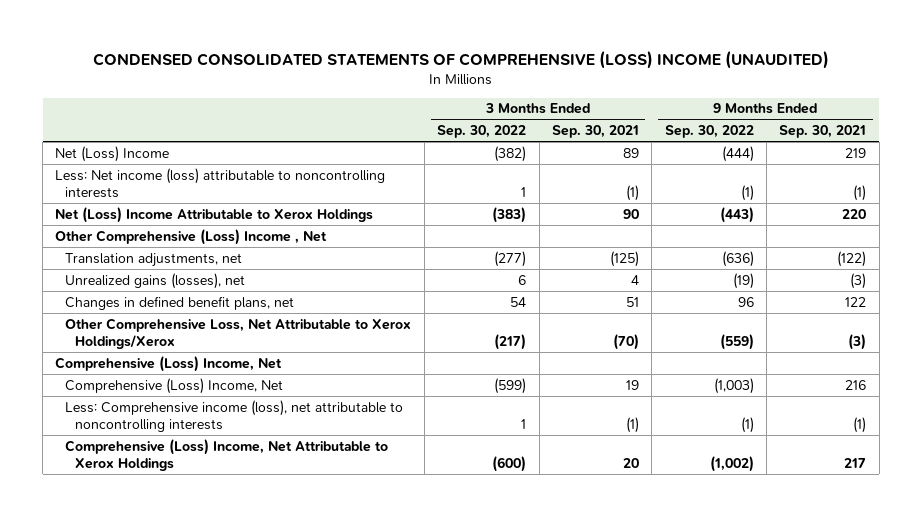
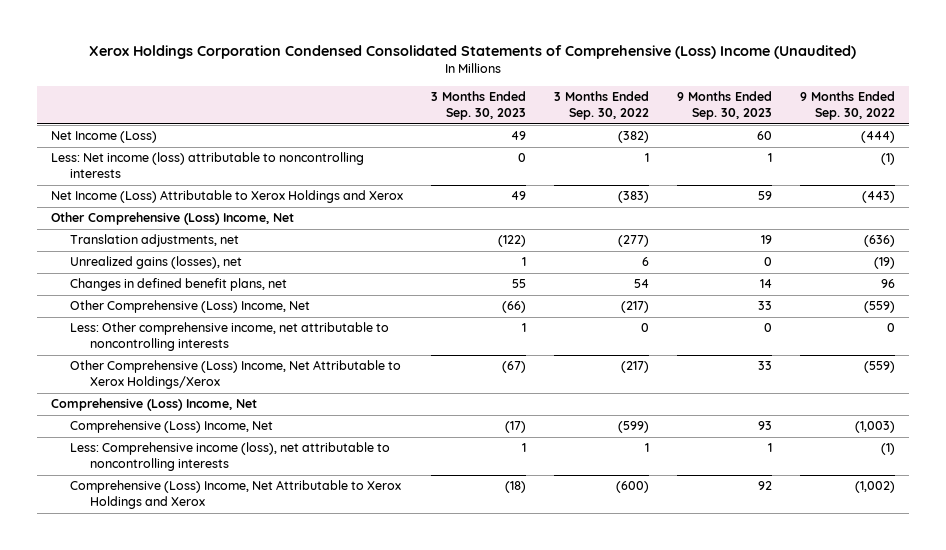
[92,50,829,69] CONDENSED CONSOLIDATED STATEMENTS OF COMPREHENSIVE (LOSS) INCOME (UNAUDITED) -> [88,45,856,60] Xerox Holdings Corporation Condensed Consolidated Statements of Comprehensive (Loss) Income (Unaudited)
[551,125,639,139] Sep. 30, 2021 -> none
[779,125,867,139] Sep. 30, 2021 -> none
none -> [430,91,526,121] 3 Months Ended Sep. 30, 2023
none -> [676,91,772,121] 9 Months Ended Sep. 30, 2023
[55,145,170,162] Net (Loss) Income -> [50,131,157,144] Net Income (Loss)
[55,206,374,223] Net (Loss) Income Attributable to Xerox Holdings -> [50,190,403,204] Net Income (Loss) Attributable to Xerox Holdings and Xerox
[55,228,328,245] Other Comprehensive (Loss) Income , Net -> [50,212,294,226] Other Comprehensive (Loss) Income, Net
none -> [70,300,311,314] Other Comprehensive (Loss) Income, Net
none -> [70,322,390,352] Less: Other comprehensive income, net attributable to noncontrolling interests
[65,317,412,349] Other Comprehensive Loss, Net Attributable to Xerox Holdings/Xerox -> [70,360,402,390] Other Comprehensive (Loss) Income, Net Attributable to Xerox Holdings/Xerox
[65,438,389,471] Comprehensive (Loss) Income, Net Attributable to Xerox Holdings -> [70,480,402,510] Comprehensive (Loss) Income, Net Attributable to Xerox Holdings and Xerox

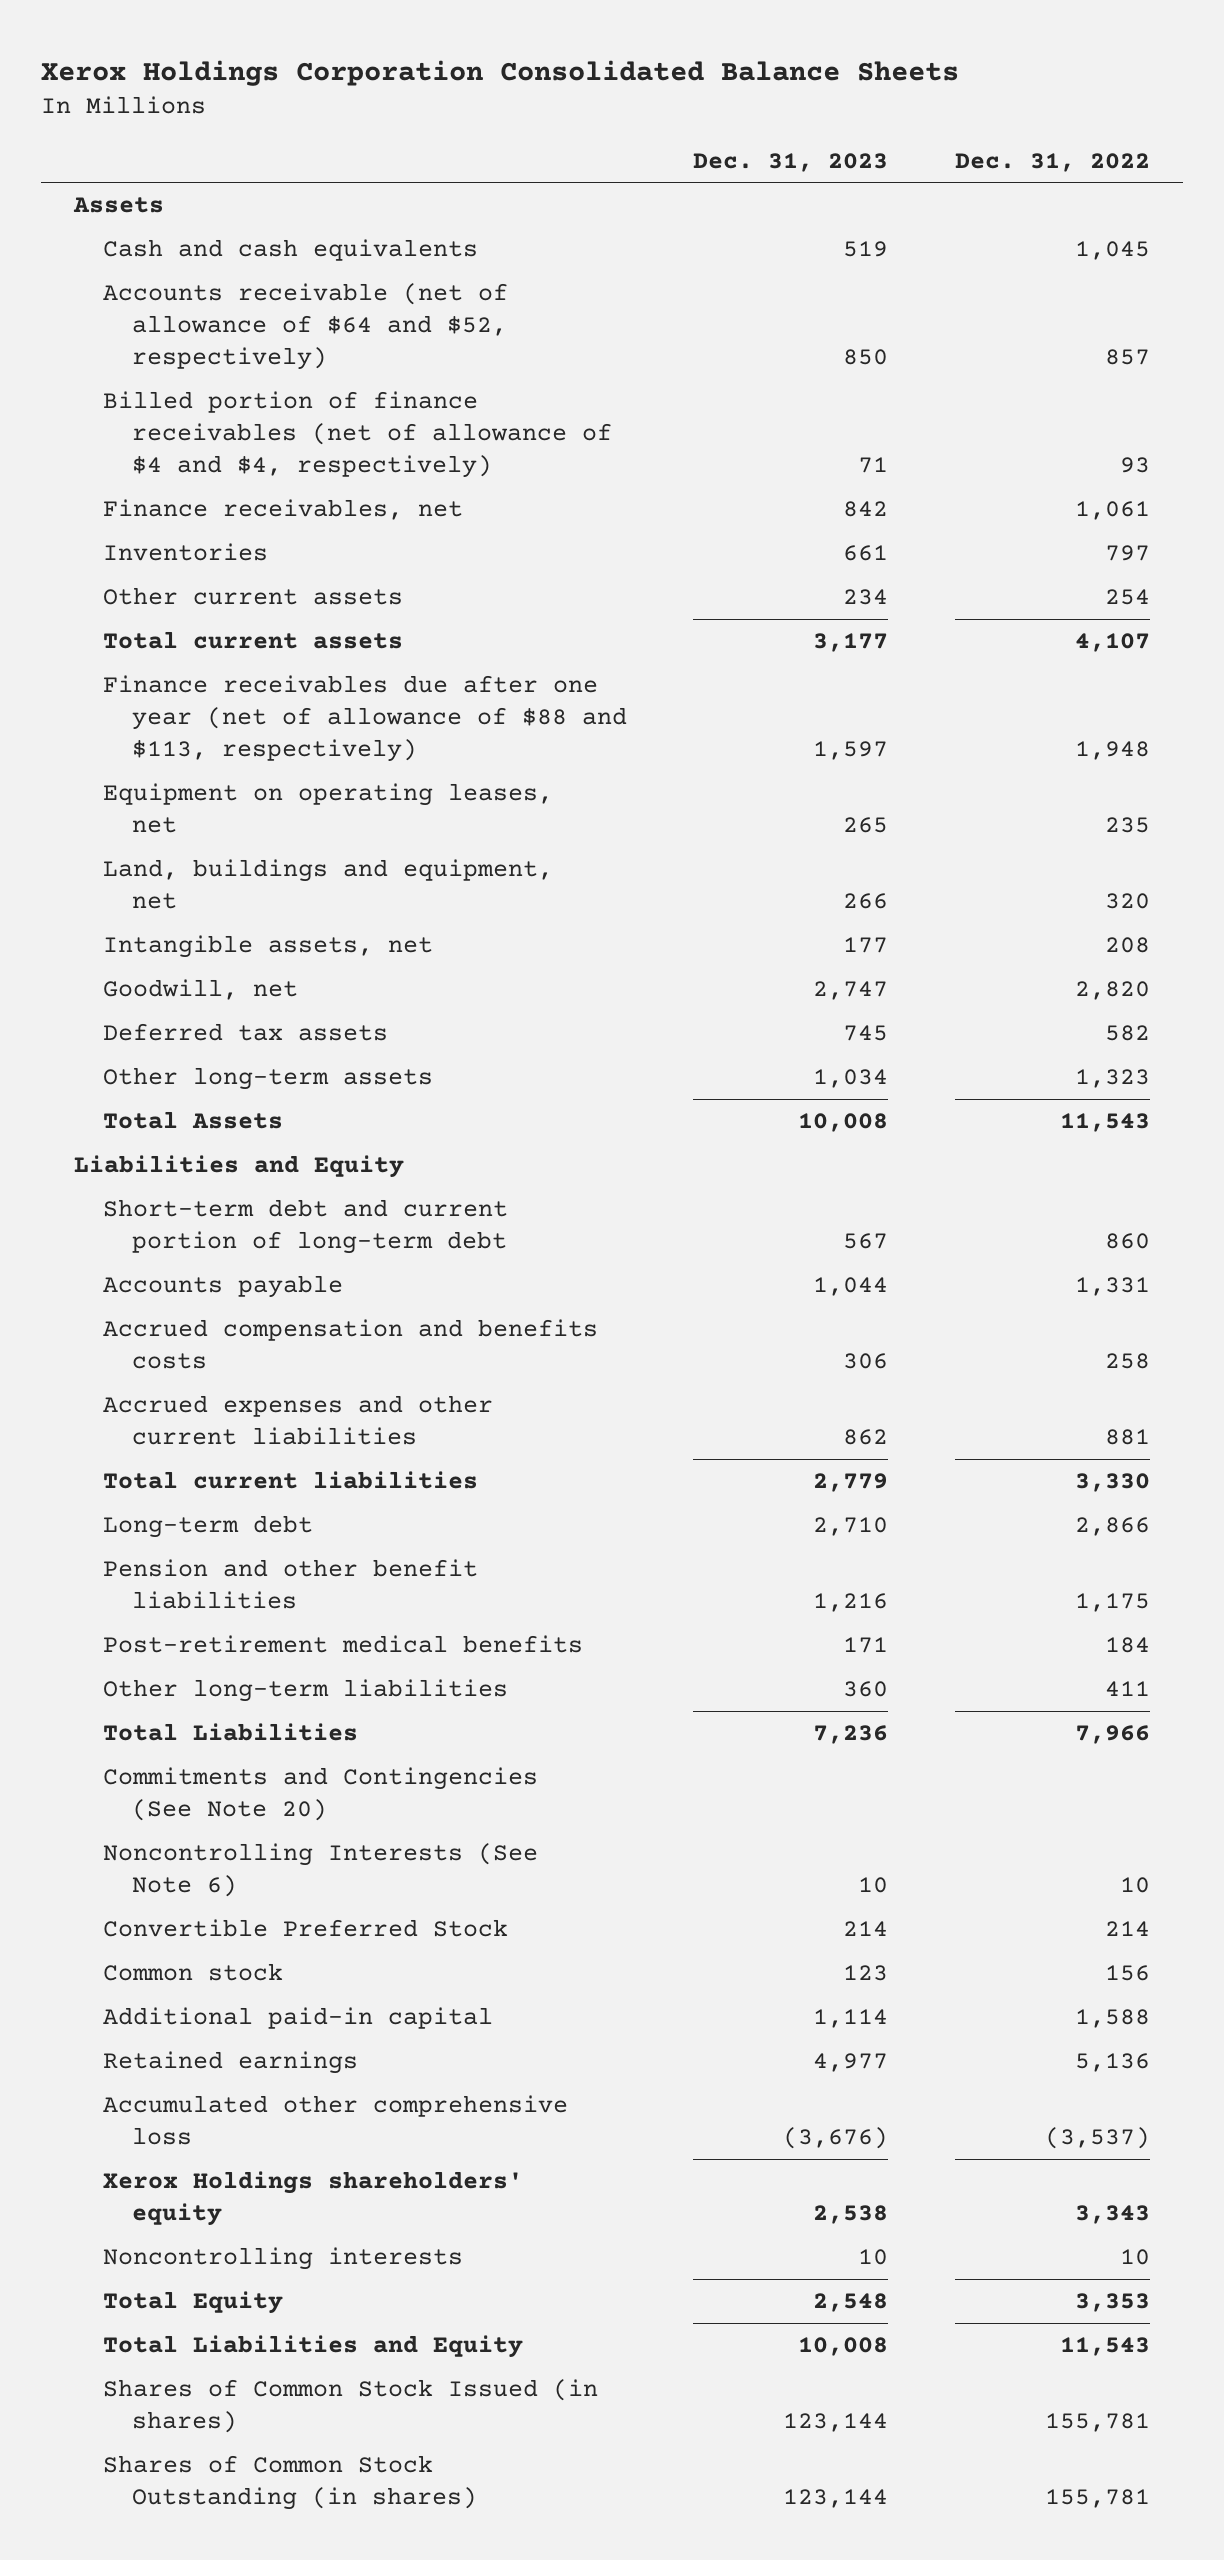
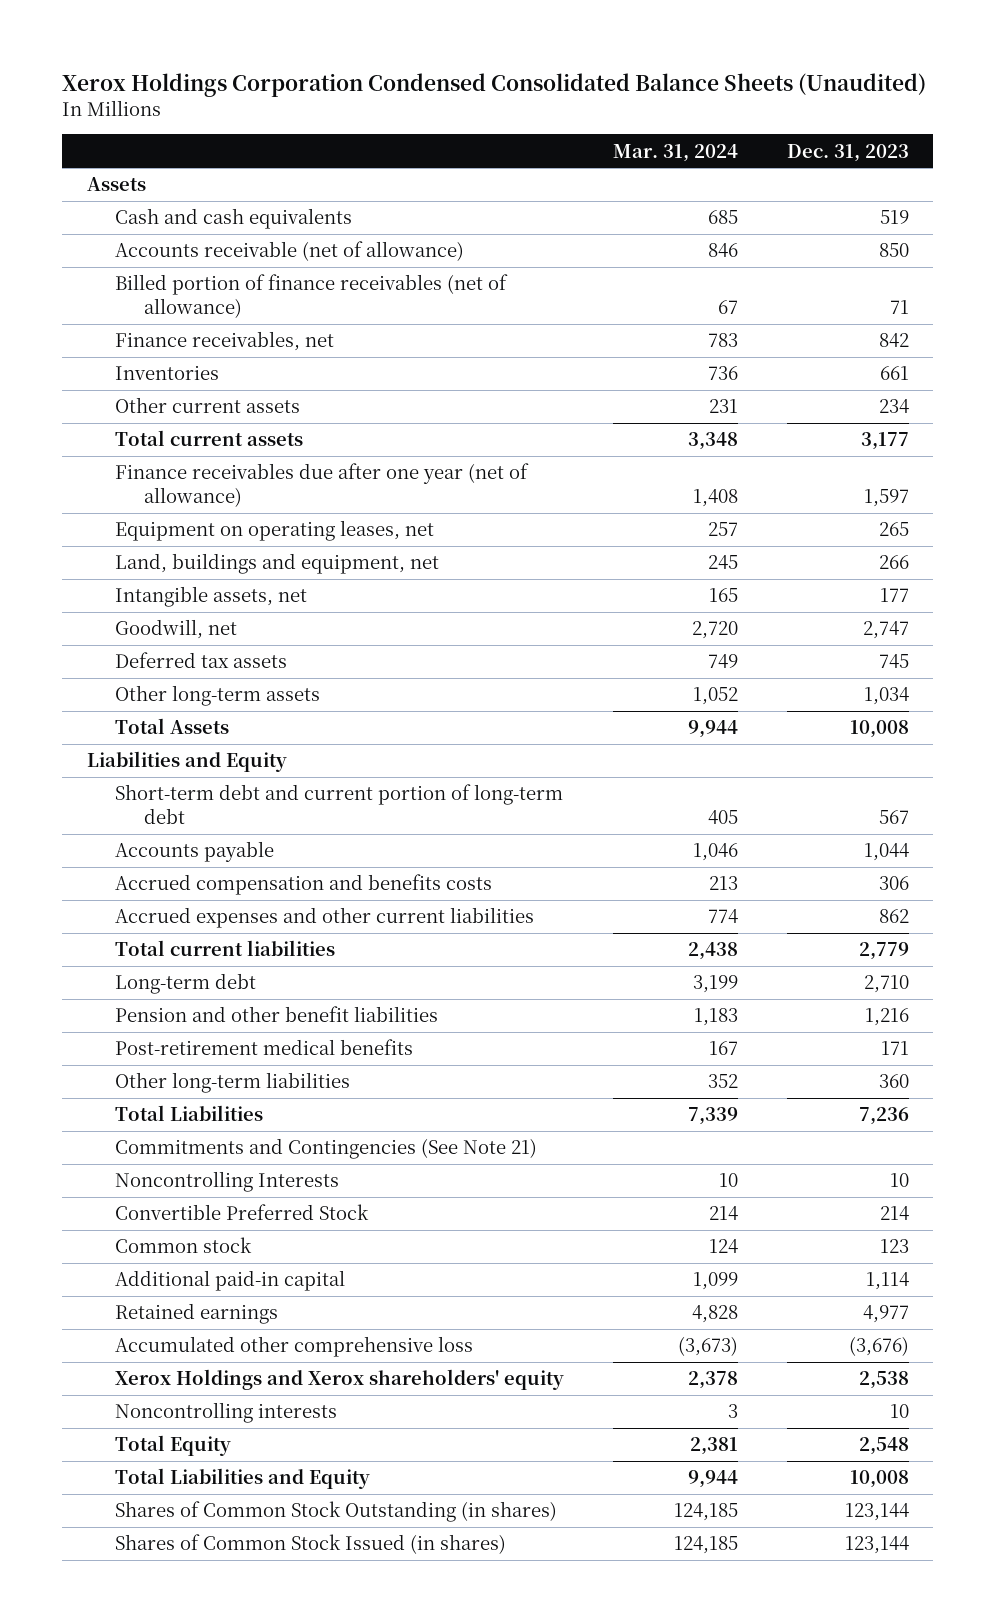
[40,59,959,86] Xerox Holdings Corporation Consolidated Balance Sheets -> [62,72,927,97] Xerox Holdings Corporation Condensed Consolidated Balance Sheets (Unaudited)
[954,152,1150,172] Dec. 31, 2022 -> none
none -> [612,143,738,162] Mar. 31, 2024
[102,283,508,371] Accounts receivable (net of allowance of $64 and $52, respectively) -> [115,241,465,262] Accounts receivable (net of allowance)
[102,391,612,479] Billed portion of finance receivables (net of allowance of $4 and $4, respectively) -> [115,274,509,318] Billed portion of finance receivables (net of allowance)
[102,675,627,763] Finance receivables due after one year (net of allowance of $88 and $113, respectively) -> [115,463,530,507] Finance receivables due after one year (net of allowance)
[102,1767,538,1822] Commitments and Contingencies (See Note 20) -> [115,1138,538,1160] Commitments and Contingencies (See Note 21)
[102,1843,538,1898] Noncontrolling Interests (See Note 6) -> [115,1171,340,1193] Noncontrolling Interests
[102,2171,523,2227] Xerox Holdings shareholders' equity -> [115,1369,565,1391] Xerox Holdings and Xerox shareholders' equity
[102,2379,598,2434] Shares of Common Stock Issued (in shares) -> [115,1534,507,1555] Shares of Common Stock Issued (in shares)

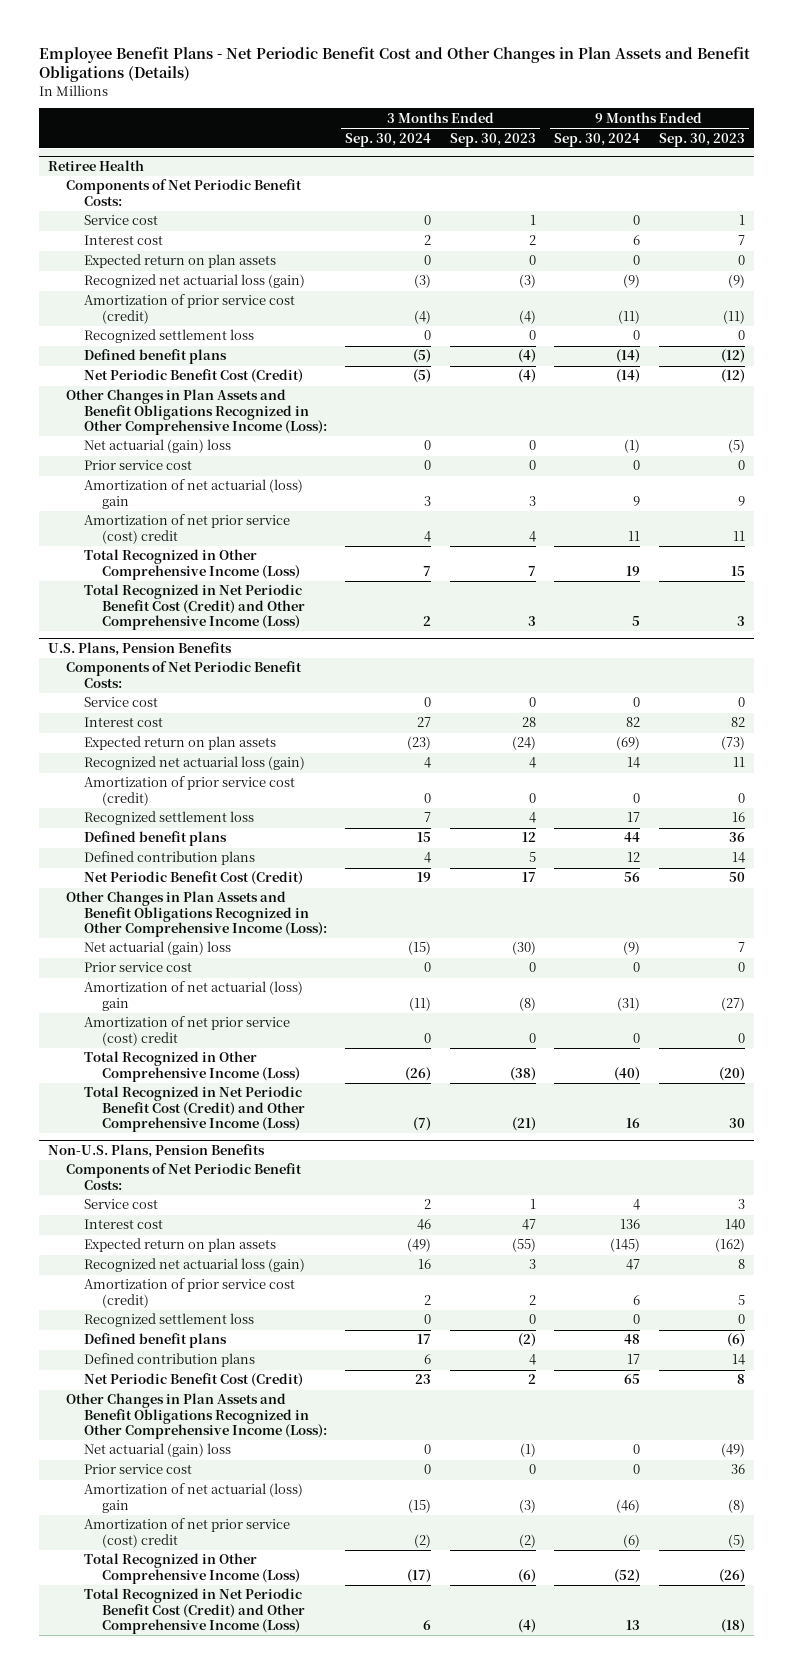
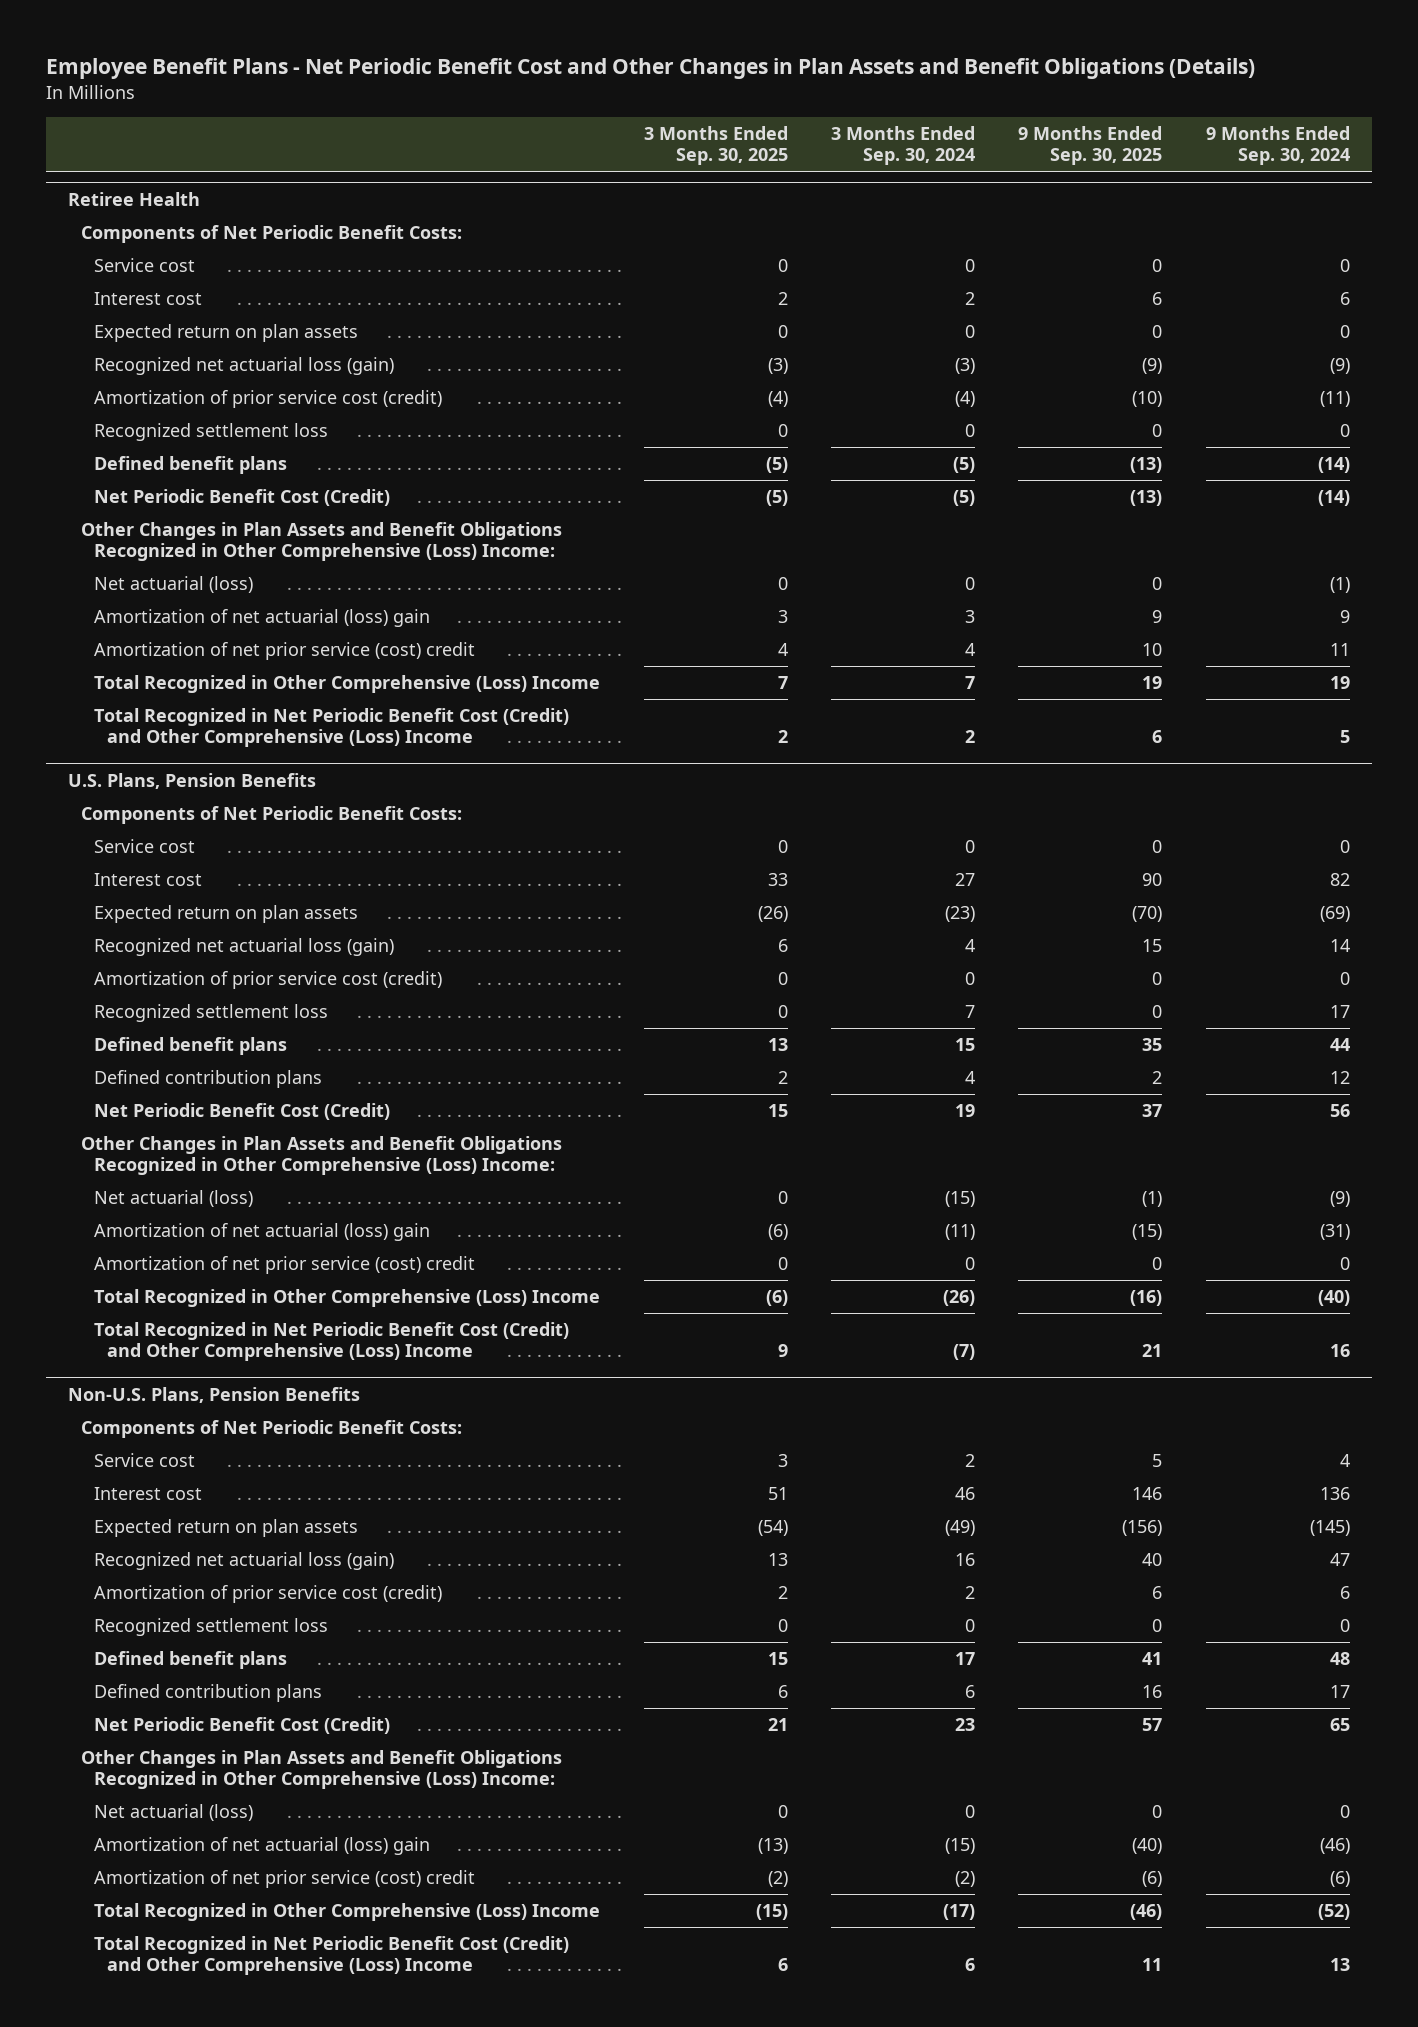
[449,132,536,147] Sep. 30, 2023 -> none
[658,132,745,147] Sep. 30, 2023 -> none
none -> [643,126,788,166] 3 Months Ended Sep. 30, 2025
none -> [1018,126,1163,166] 9 Months Ended Sep. 30, 2025
[83,460,192,471] Prior service cost -> none
[65,389,327,435] Other Changes in Plan Assets and Benefit Obligations Recognized in Other Comprehensive Income (Loss): -> [81,522,563,562] Other Changes in Plan Assets and Benefit Obligations Recognized in Other Comprehensive (Loss) Income:
[83,439,231,454] Net actuarial (gain) loss -> [94,576,254,594] Net actuarial (loss)
[83,549,300,580] Total Recognized in Other Comprehensive Income (Loss) -> [94,675,601,694] Total Recognized in Other Comprehensive (Loss) Income
[83,584,305,630] Total Recognized in Net Periodic Benefit Cost (Credit) and Other Comprehensive Income (Loss) -> [94,708,570,748] Total Recognized in Net Periodic Benefit Cost (Credit) and Other Comprehensive (Loss) Income
[83,962,192,973] Prior service cost -> none
[65,891,327,937] Other Changes in Plan Assets and Benefit Obligations Recognized in Other Comprehensive Income (Loss): -> [81,1136,563,1176] Other Changes in Plan Assets and Benefit Obligations Recognized in Other Comprehensive (Loss) Income:
[83,941,231,956] Net actuarial (gain) loss -> [94,1190,254,1208] Net actuarial (loss)
[83,1051,300,1082] Total Recognized in Other Comprehensive Income (Loss) -> [94,1289,601,1308] Total Recognized in Other Comprehensive (Loss) Income
[83,1086,305,1132] Total Recognized in Net Periodic Benefit Cost (Credit) and Other Comprehensive Income (Loss) -> [94,1322,570,1362] Total Recognized in Net Periodic Benefit Cost (Credit) and Other Comprehensive (Loss) Income
[83,1464,192,1475] Prior service cost -> none
[65,1393,327,1439] Other Changes in Plan Assets and Benefit Obligations Recognized in Other Comprehensive Income (Loss): -> [81,1750,563,1790] Other Changes in Plan Assets and Benefit Obligations Recognized in Other Comprehensive (Loss) Income:
[83,1443,231,1458] Net actuarial (gain) loss -> [94,1804,254,1822] Net actuarial (loss)
[83,1553,300,1584] Total Recognized in Other Comprehensive Income (Loss) -> [94,1903,601,1922] Total Recognized in Other Comprehensive (Loss) Income
[83,1588,305,1634] Total Recognized in Net Periodic Benefit Cost (Credit) and Other Comprehensive Income (Loss) -> [94,1936,570,1976] Total Recognized in Net Periodic Benefit Cost (Credit) and Other Comprehensive (Loss) Income

